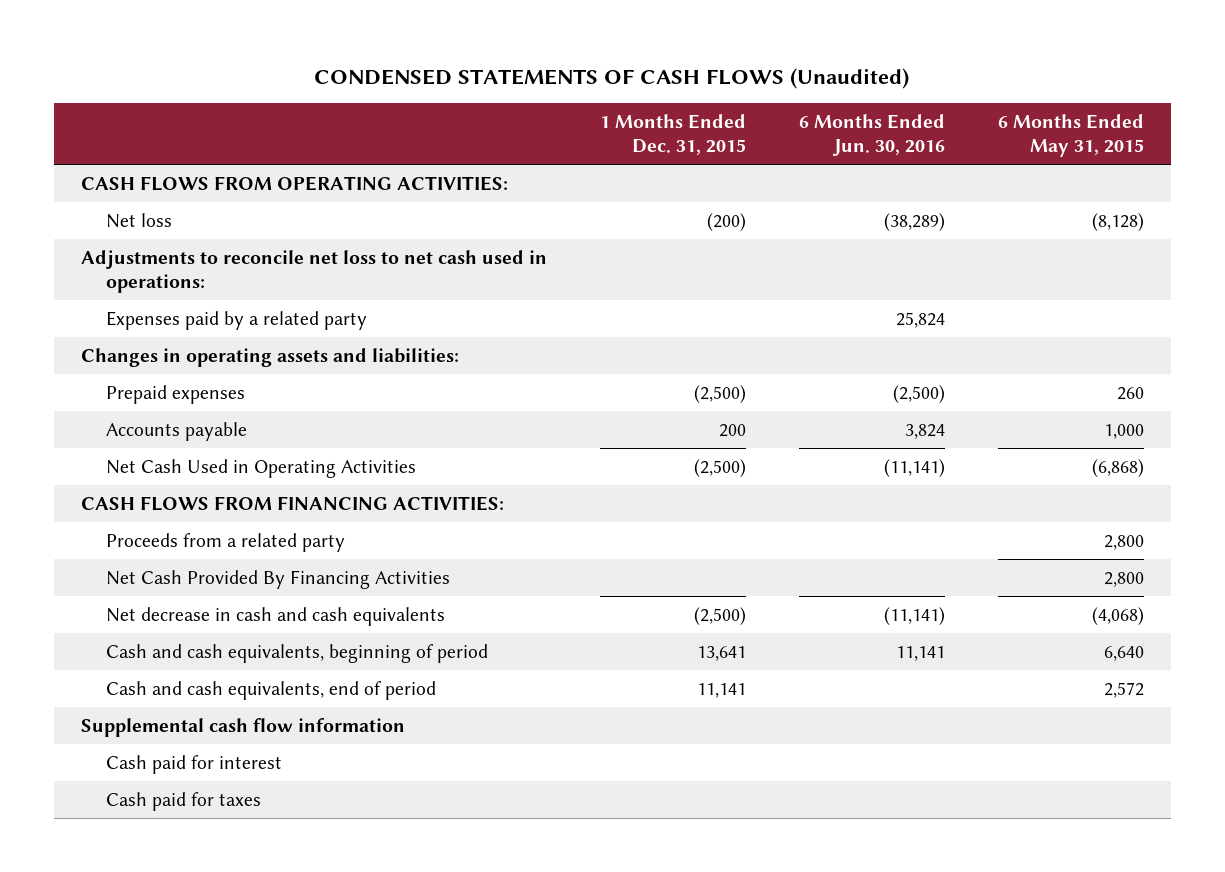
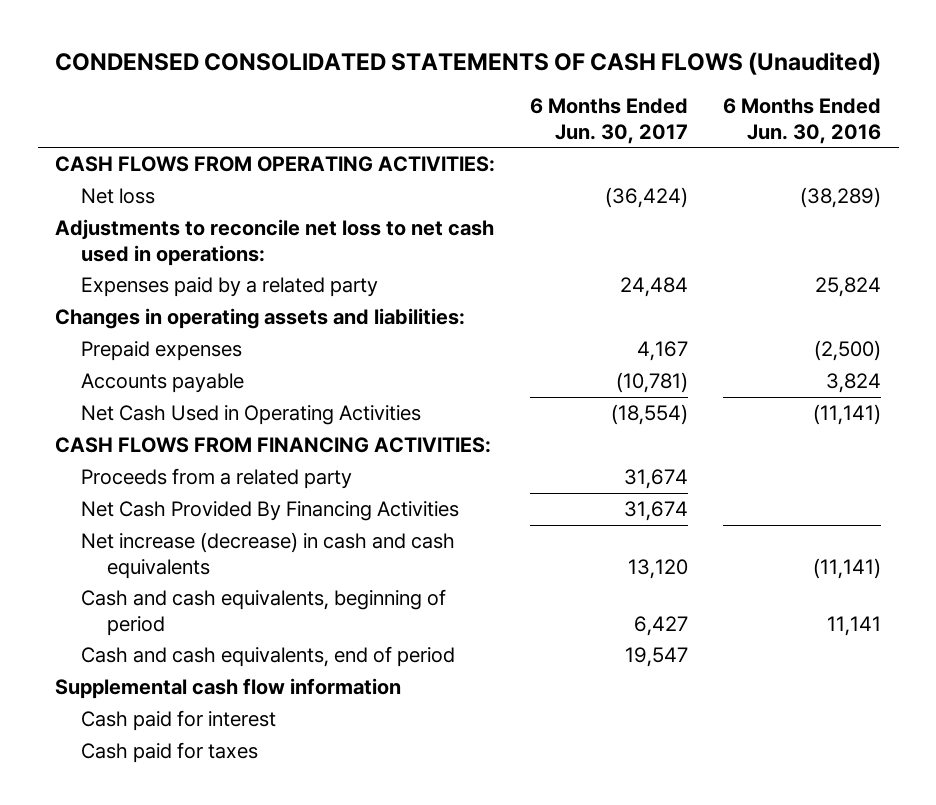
[314,68,910,90] CONDENSED STATEMENTS OF CASH FLOWS (Unaudited) -> [55,51,882,75] CONDENSED CONSOLIDATED STATEMENTS OF CASH FLOWS (Unaudited)
[599,114,746,156] 1 Months Ended Dec. 31, 2015 -> none
[997,114,1144,158] 6 Months Ended May 31, 2015 -> none
none -> [530,98,689,144] 6 Months Ended Jun. 30, 2017
[106,606,446,626] Net decrease in cash and cash equivalents -> [80,532,455,579] Net increase (decrease) in cash and cash equivalents

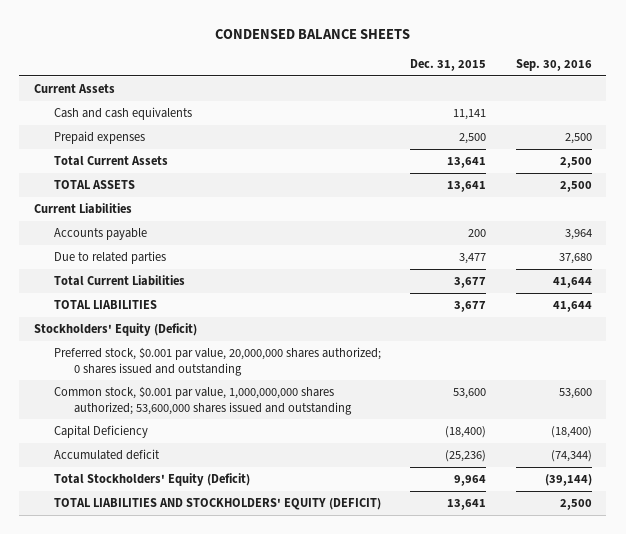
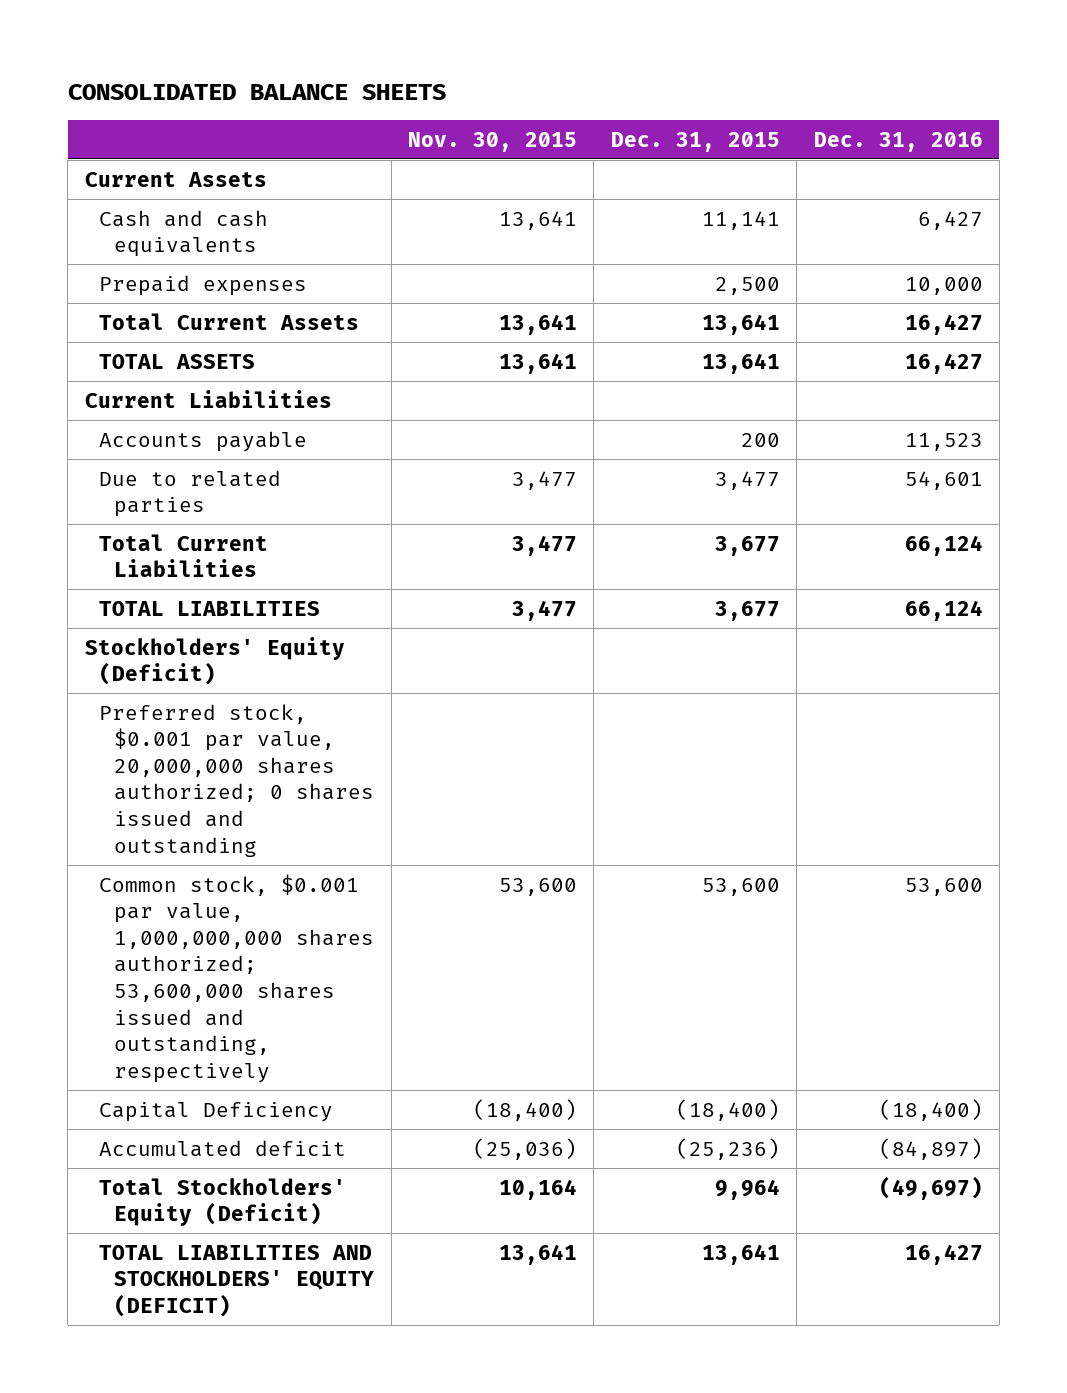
[214,29,410,40] CONDENSED BALANCE SHEETS -> [67,83,446,100] CONSOLIDATED BALANCE SHEETS
[515,59,592,72] Sep. 30, 2016 -> none
none -> [407,131,577,152] Nov. 30, 2015
none -> [813,131,983,152] Dec. 31, 2016
[53,386,352,415] Common stock, $0.001 par value, 1,000,000,000 shares authorized; 53,600,000 shares issued and outstanding -> [99,873,375,1083] Common stock, $0.001 par value, 1,000,000,000 shares authorized; 53,600,000 shares issued and outstanding, respectively

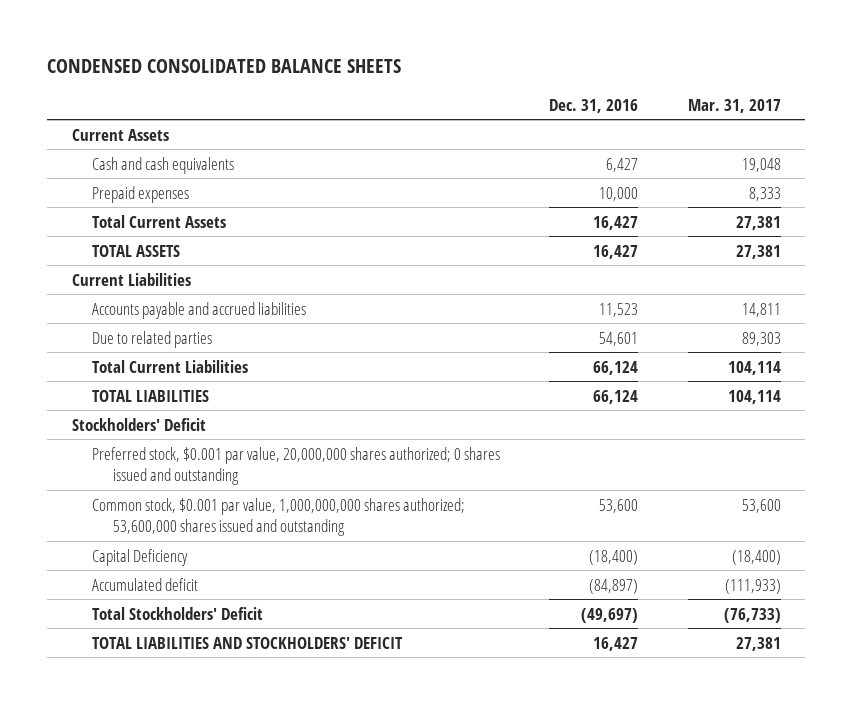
[67,83,446,100] CONSOLIDATED BALANCE SHEETS -> [46,59,401,74] CONDENSED CONSOLIDATED BALANCE SHEETS
[407,131,577,152] Nov. 30, 2015 -> none
[610,131,780,152] Dec. 31, 2015 -> none
none -> [687,98,781,113] Mar. 31, 2017
[99,430,308,452] Accounts payable -> [92,301,307,319] Accounts payable and accrued liabilities
[84,636,345,686] Stockholders' Equity (Deficit) -> [71,417,206,431] Stockholders' Deficit
[99,873,375,1083] Common stock, $0.001 par value, 1,000,000,000 shares authorized; 53,600,000 shares issued and outstanding, respectively -> [92,497,466,536] Common stock, $0.001 par value, 1,000,000,000 shares authorized; 53,600,000 shares issued and outstanding
[99,1177,347,1227] Total Stockholders' Equity (Deficit) -> [92,606,264,620] Total Stockholders' Deficit
[99,1244,375,1317] TOTAL LIABILITIES AND STOCKHOLDERS' EQUITY (DEFICIT) -> [92,636,404,649] TOTAL LIABILITIES AND STOCKHOLDERS' DEFICIT

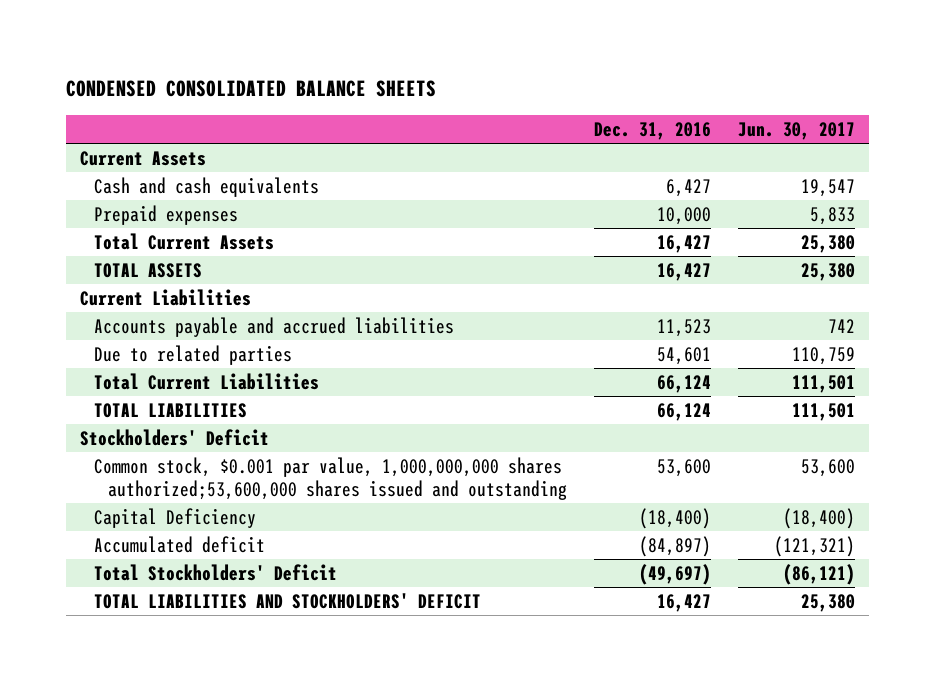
[687,98,781,113] Mar. 31, 2017 -> none
none -> [738,122,856,141] Jun. 30, 2017
[92,446,501,485] Preferred stock, $0.001 par value, 20,000,000 shares authorized; 0 shares issued and outstanding -> none
[92,497,466,536] Common stock, $0.001 par value, 1,000,000,000 shares authorized; 53,600,000 shares issued and outstanding -> [93,456,568,500] Common stock, $0.001 par value, 1,000,000,000 shares authorized;53,600,000 shares issued and outstanding

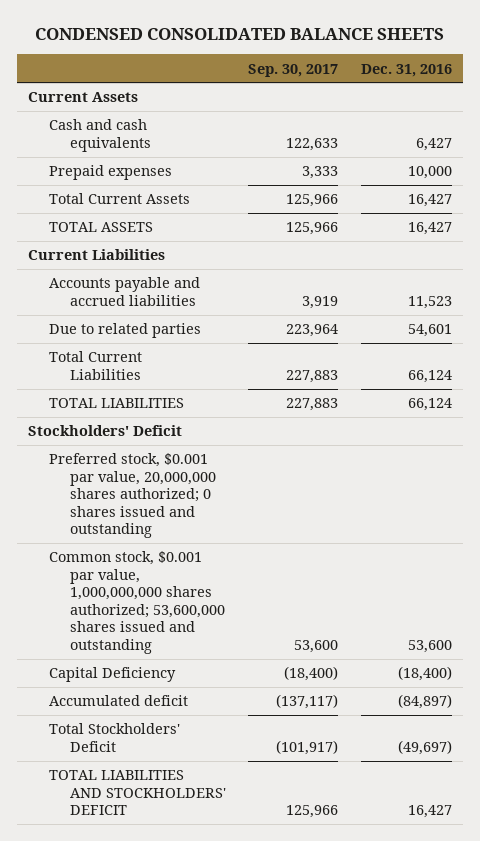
[738,122,856,141] Jun. 30, 2017 -> none
none -> [248,63,339,77] Sep. 30, 2017
none -> [48,453,216,539] Preferred stock, $0.001 par value, 20,000,000 shares authorized; 0 shares issued and outstanding
[93,456,568,500] Common stock, $0.001 par value, 1,000,000,000 shares authorized;53,600,000 shares issued and outstanding -> [48,551,225,654] Common stock, $0.001 par value, 1,000,000,000 shares authorized; 53,600,000 shares issued and outstanding

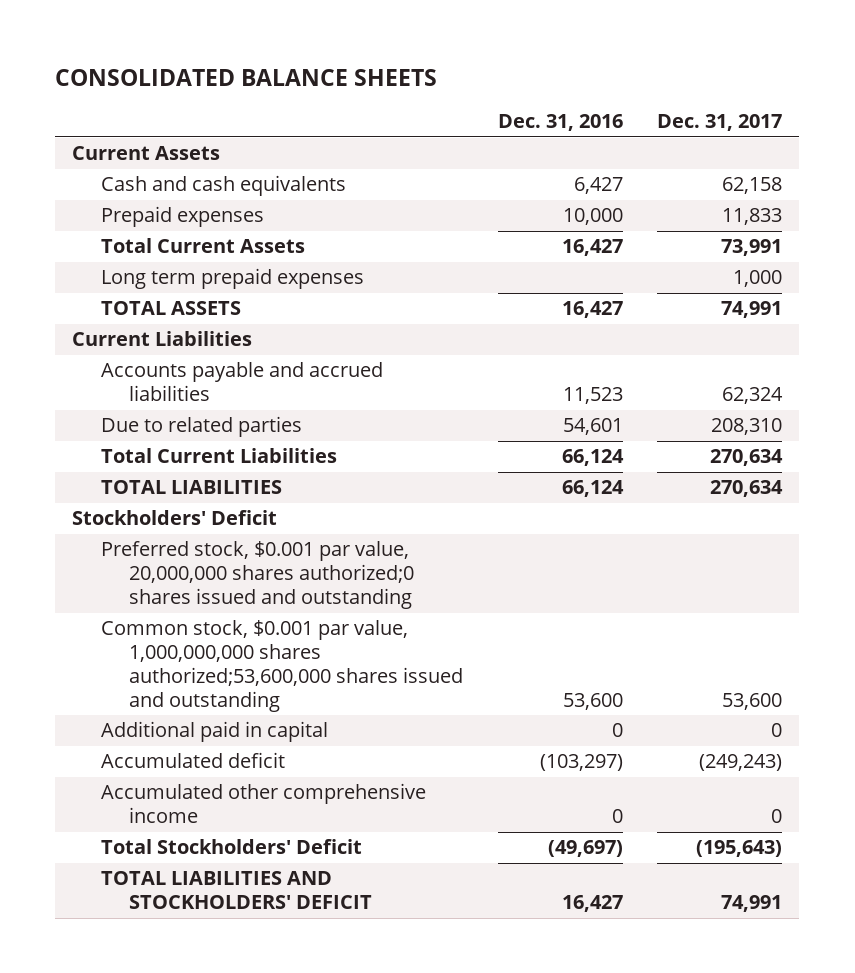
[34,27,444,40] CONDENSED CONSOLIDATED BALANCE SHEETS -> [55,68,438,86] CONSOLIDATED BALANCE SHEETS
[248,63,339,77] Sep. 30, 2017 -> none
none -> [657,114,783,132] Dec. 31, 2017
none -> [100,268,364,290] Long term prepaid expenses
[48,453,216,539] Preferred stock, $0.001 par value, 20,000,000 shares authorized; 0 shares issued and outstanding -> [100,541,415,610] Preferred stock, $0.001 par value, 20,000,000 shares authorized;0 shares issued and outstanding
[48,551,225,654] Common stock, $0.001 par value, 1,000,000,000 shares authorized; 53,600,000 shares issued and outstanding -> [100,620,464,712] Common stock, $0.001 par value, 1,000,000,000 shares authorized;53,600,000 shares issued and outstanding
[48,667,176,683] Capital Deficiency -> [100,721,328,743] Additional paid in capital
[397,666,452,682] (18,400) -> [611,723,623,738] 0
[397,694,452,710] (84,897) -> [539,754,623,772] (103,297)
none -> [100,783,426,824] Accumulated other comprehensive income

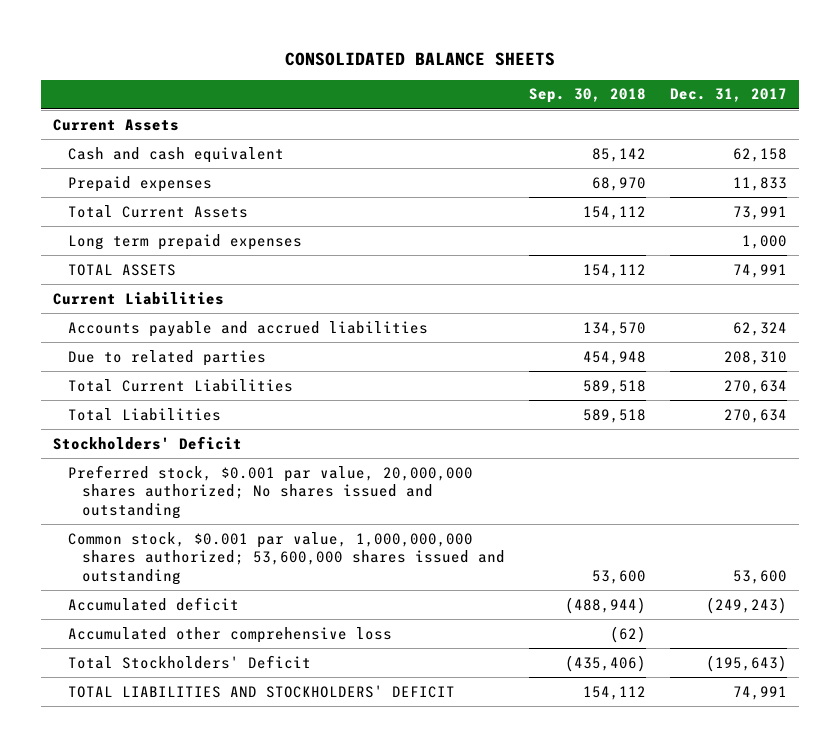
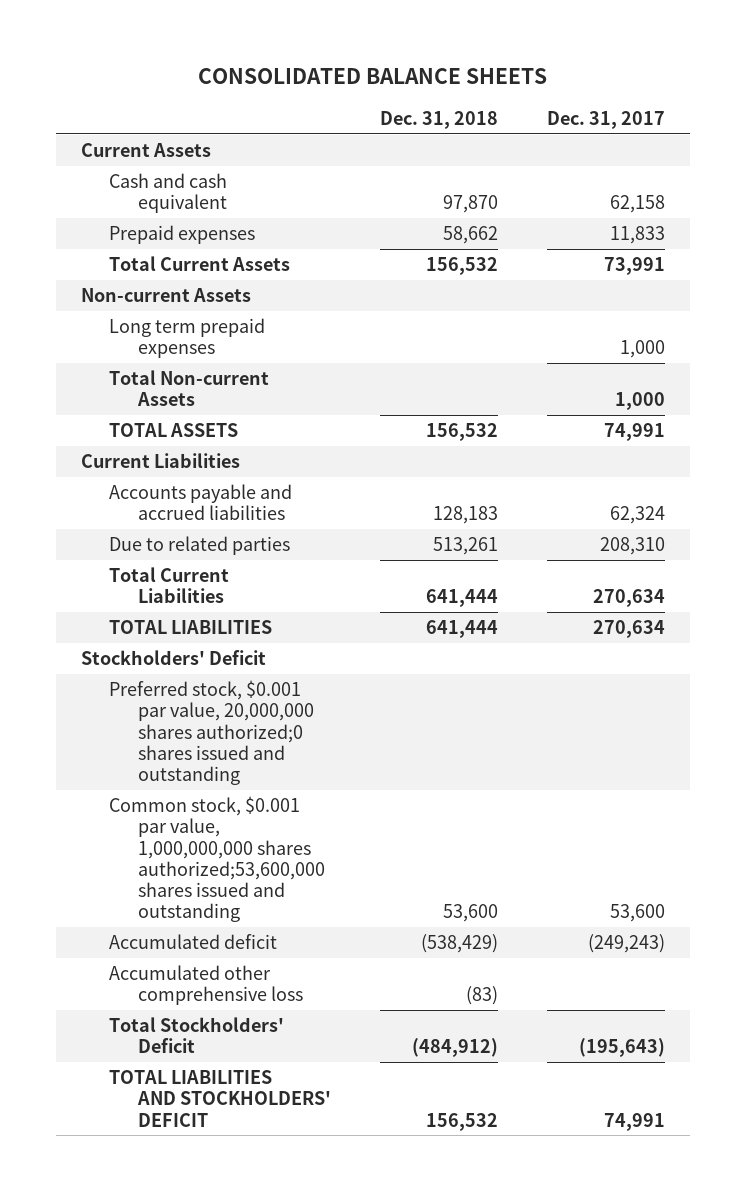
[529,88,647,104] Sep. 30, 2018 -> none
none -> [380,110,499,129] Dec. 31, 2018
none -> [80,288,251,303] Non-current Assets
none -> [109,370,270,407] Total Non-current Assets
[67,407,221,421] Total Liabilities -> [109,620,273,635] TOTAL LIABILITIES
[67,464,473,519] Preferred stock, $0.001 par value, 20,000,000 shares authorized; No shares issued and outstanding -> [109,680,315,785] Preferred stock, $0.001 par value, 20,000,000 shares authorized;0 shares issued and outstanding
[67,531,506,585] Common stock, $0.001 par value, 1,000,000,000 shares authorized; 53,600,000 shares issued and outstanding -> [109,796,326,922] Common stock, $0.001 par value, 1,000,000,000 shares authorized;53,600,000 shares issued and outstanding

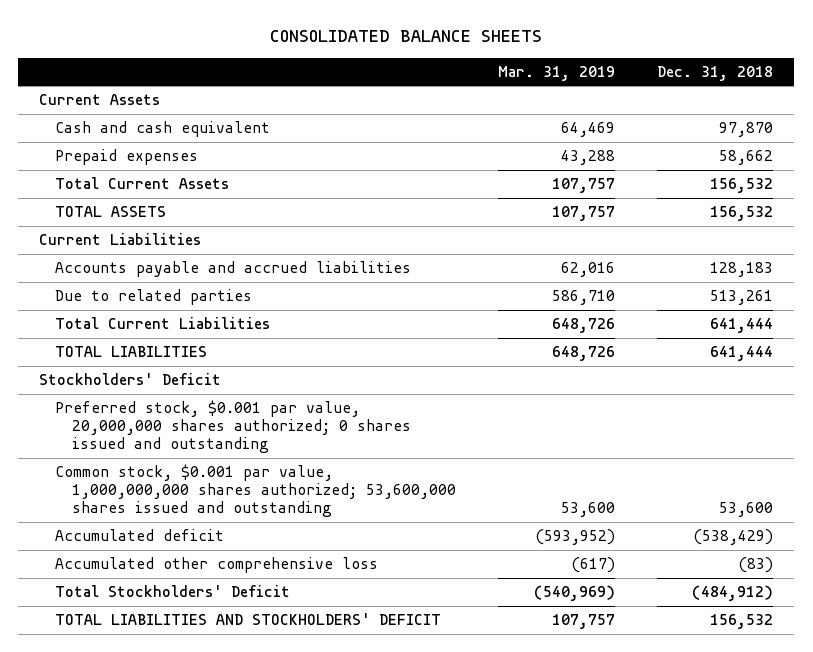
[547,110,666,129] Dec. 31, 2017 -> none
none -> [497,65,615,81] Mar. 31, 2019
[80,288,251,303] Non-current Assets -> none
[109,318,266,359] Long term prepaid expenses -> none
[109,370,270,407] Total Non-current Assets -> none
[109,680,315,785] Preferred stock, $0.001 par value, 20,000,000 shares authorized;0 shares issued and outstanding -> [55,400,411,454] Preferred stock, $0.001 par value, 20,000,000 shares authorized; 0 shares issued and outstanding
[109,796,326,922] Common stock, $0.001 par value, 1,000,000,000 shares authorized;53,600,000 shares issued and outstanding -> [55,464,456,518] Common stock, $0.001 par value, 1,000,000,000 shares authorized; 53,600,000 shares issued and outstanding

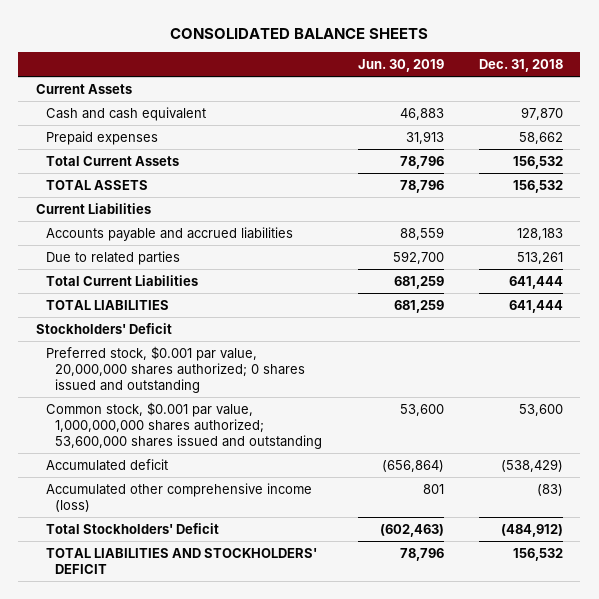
[497,65,615,81] Mar. 31, 2019 -> none
none -> [357,58,444,72] Jun. 30, 2019
[55,557,379,574] Accumulated other comprehensive loss -> [45,482,312,512] Accumulated other comprehensive income (loss)

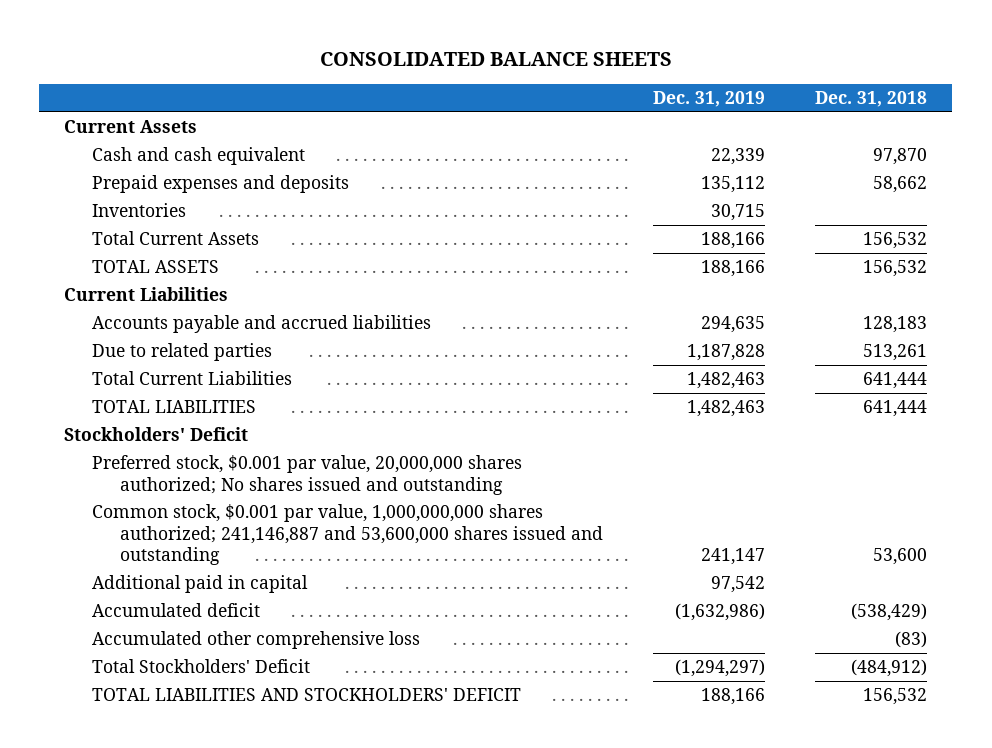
[357,58,444,72] Jun. 30, 2019 -> none
none -> [652,91,765,108] Dec. 31, 2019
[45,130,158,145] Prepaid expenses -> [92,175,350,194] Prepaid expenses and deposits
none -> [92,203,187,218] Inventories
[45,345,306,393] Preferred stock, $0.001 par value, 20,000,000 shares authorized; 0 shares issued and outstanding -> [92,455,523,495] Preferred stock, $0.001 par value, 20,000,000 shares authorized; No shares issued and outstanding
[45,401,323,449] Common stock, $0.001 par value, 1,000,000,000 shares authorized; 53,600,000 shares issued and outstanding -> [92,504,603,565] Common stock, $0.001 par value, 1,000,000,000 shares authorized; 241,146,887 and 53,600,000 shares issued and outstanding
none -> [92,575,309,594] Additional paid in capital
[45,482,312,512] Accumulated other comprehensive income (loss) -> [92,631,421,650] Accumulated other comprehensive loss

